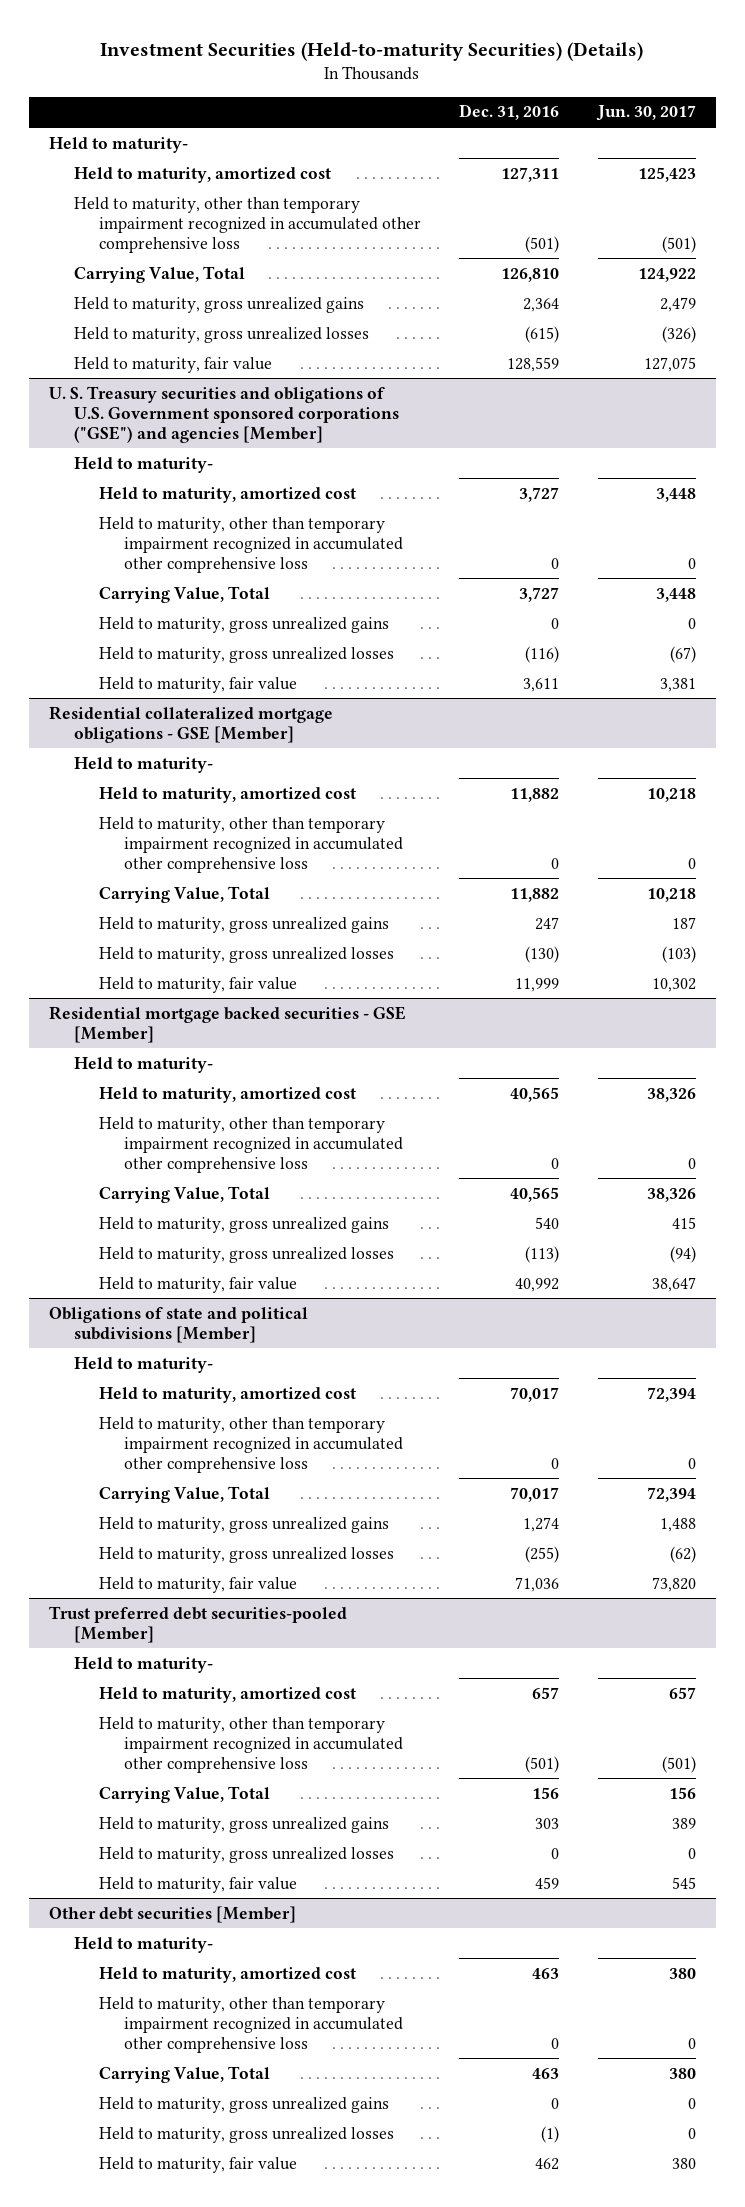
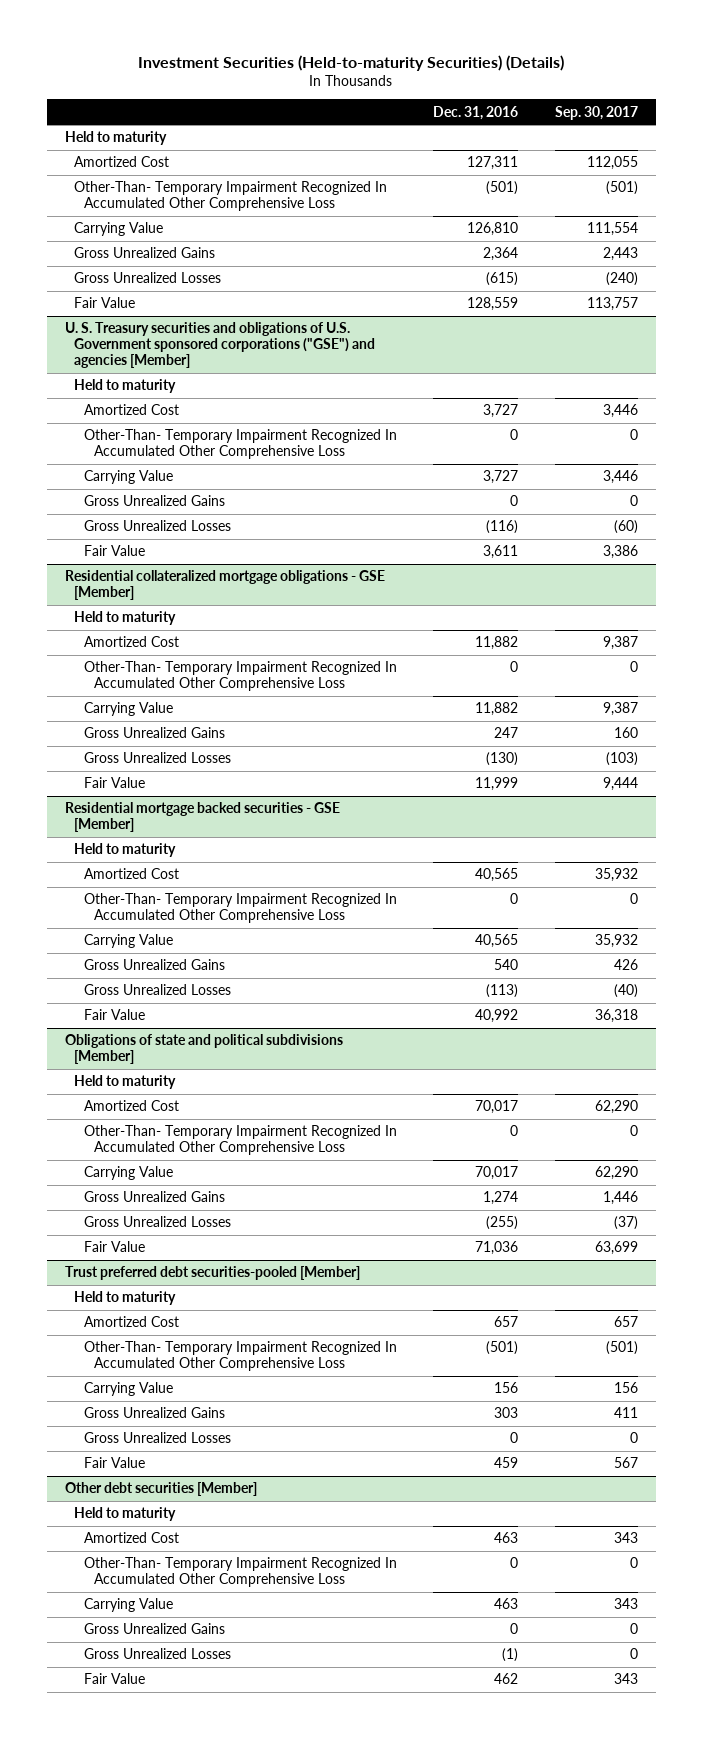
[596,105,697,122] Jun. 30, 2017 -> none
none -> [554,105,638,120] Sep. 30, 2017
[48,136,188,153] Held to maturity- -> [64,131,167,146] Held to maturity
[73,166,331,183] Held to maturity, amortized cost -> [74,156,170,168] Amortized Cost
[73,196,421,253] Held to maturity, other than temporary impairment recognized in accumulated other comprehensive loss -> [74,181,388,212] Other-Than- Temporary Impairment Recognized In Accumulated Other Comprehensive Loss
[73,265,245,283] Carrying Value, Total -> [74,222,164,237] Carrying Value
[73,296,364,313] Held to maturity, gross unrealized gains -> [74,247,216,259] Gross Unrealized Gains
[73,326,369,343] Held to maturity, gross unrealized losses -> [74,272,222,284] Gross Unrealized Losses
[73,356,272,373] Held to maturity, fair value -> [74,297,136,309] Fair Value
[73,456,213,473] Held to maturity- -> [74,379,177,394] Held to maturity
[98,486,356,503] Held to maturity, amortized cost -> [83,404,179,416] Amortized Cost
[98,516,403,573] Held to maturity, other than temporary impairment recognized in accumulated other comprehensive loss -> [83,429,397,460] Other-Than- Temporary Impairment Recognized In Accumulated Other Comprehensive Loss
[98,585,270,603] Carrying Value, Total -> [83,470,173,485] Carrying Value
[98,616,389,633] Held to maturity, gross unrealized gains -> [83,495,225,507] Gross Unrealized Gains
[98,646,394,663] Held to maturity, gross unrealized losses -> [83,520,231,532] Gross Unrealized Losses
[98,676,297,693] Held to maturity, fair value -> [83,545,145,557] Fair Value
[73,756,213,773] Held to maturity- -> [74,611,177,626] Held to maturity
[98,786,356,803] Held to maturity, amortized cost -> [83,636,179,648] Amortized Cost
[98,816,403,873] Held to maturity, other than temporary impairment recognized in accumulated other comprehensive loss -> [83,661,397,692] Other-Than- Temporary Impairment Recognized In Accumulated Other Comprehensive Loss
[98,885,270,903] Carrying Value, Total -> [83,702,173,717] Carrying Value
[98,916,389,933] Held to maturity, gross unrealized gains -> [83,727,225,739] Gross Unrealized Gains
[98,946,394,963] Held to maturity, gross unrealized losses -> [83,752,231,764] Gross Unrealized Losses
[98,976,297,993] Held to maturity, fair value -> [83,777,145,789] Fair Value
[73,1056,213,1073] Held to maturity- -> [74,843,177,858] Held to maturity
[98,1086,356,1103] Held to maturity, amortized cost -> [83,868,179,880] Amortized Cost
[98,1116,403,1173] Held to maturity, other than temporary impairment recognized in accumulated other comprehensive loss -> [83,893,397,924] Other-Than- Temporary Impairment Recognized In Accumulated Other Comprehensive Loss
[98,1185,270,1203] Carrying Value, Total -> [83,934,173,949] Carrying Value
[98,1216,389,1233] Held to maturity, gross unrealized gains -> [83,959,225,971] Gross Unrealized Gains
[98,1246,394,1263] Held to maturity, gross unrealized losses -> [83,984,231,996] Gross Unrealized Losses
[98,1276,297,1293] Held to maturity, fair value -> [83,1009,145,1021] Fair Value
[73,1356,213,1373] Held to maturity- -> [74,1075,177,1090] Held to maturity
[98,1386,356,1403] Held to maturity, amortized cost -> [83,1100,179,1112] Amortized Cost
[98,1416,403,1473] Held to maturity, other than temporary impairment recognized in accumulated other comprehensive loss -> [83,1125,397,1156] Other-Than- Temporary Impairment Recognized In Accumulated Other Comprehensive Loss
[98,1485,270,1503] Carrying Value, Total -> [83,1166,173,1181] Carrying Value
[98,1516,389,1533] Held to maturity, gross unrealized gains -> [83,1191,225,1203] Gross Unrealized Gains
[98,1546,394,1563] Held to maturity, gross unrealized losses -> [83,1216,231,1228] Gross Unrealized Losses
[98,1576,297,1593] Held to maturity, fair value -> [83,1241,145,1253] Fair Value
[73,1656,213,1673] Held to maturity- -> [74,1291,177,1306] Held to maturity
[98,1686,356,1703] Held to maturity, amortized cost -> [83,1316,179,1328] Amortized Cost
[98,1716,403,1773] Held to maturity, other than temporary impairment recognized in accumulated other comprehensive loss -> [83,1341,397,1372] Other-Than- Temporary Impairment Recognized In Accumulated Other Comprehensive Loss
[98,1785,270,1803] Carrying Value, Total -> [83,1382,173,1397] Carrying Value
[98,1816,389,1833] Held to maturity, gross unrealized gains -> [83,1407,225,1419] Gross Unrealized Gains
[98,1846,394,1863] Held to maturity, gross unrealized losses -> [83,1432,231,1444] Gross Unrealized Losses
[98,1876,297,1893] Held to maturity, fair value -> [83,1457,145,1469] Fair Value
[73,1936,213,1953] Held to maturity- -> [74,1507,177,1522] Held to maturity
[98,1966,356,1983] Held to maturity, amortized cost -> [83,1532,179,1544] Amortized Cost
[98,1996,403,2053] Held to maturity, other than temporary impairment recognized in accumulated other comprehensive loss -> [83,1557,397,1588] Other-Than- Temporary Impairment Recognized In Accumulated Other Comprehensive Loss
[98,2065,270,2083] Carrying Value, Total -> [83,1598,173,1613] Carrying Value
[98,2096,389,2113] Held to maturity, gross unrealized gains -> [83,1623,225,1635] Gross Unrealized Gains
[98,2126,394,2143] Held to maturity, gross unrealized losses -> [83,1648,231,1660] Gross Unrealized Losses
[98,2156,297,2173] Held to maturity, fair value -> [83,1673,145,1685] Fair Value

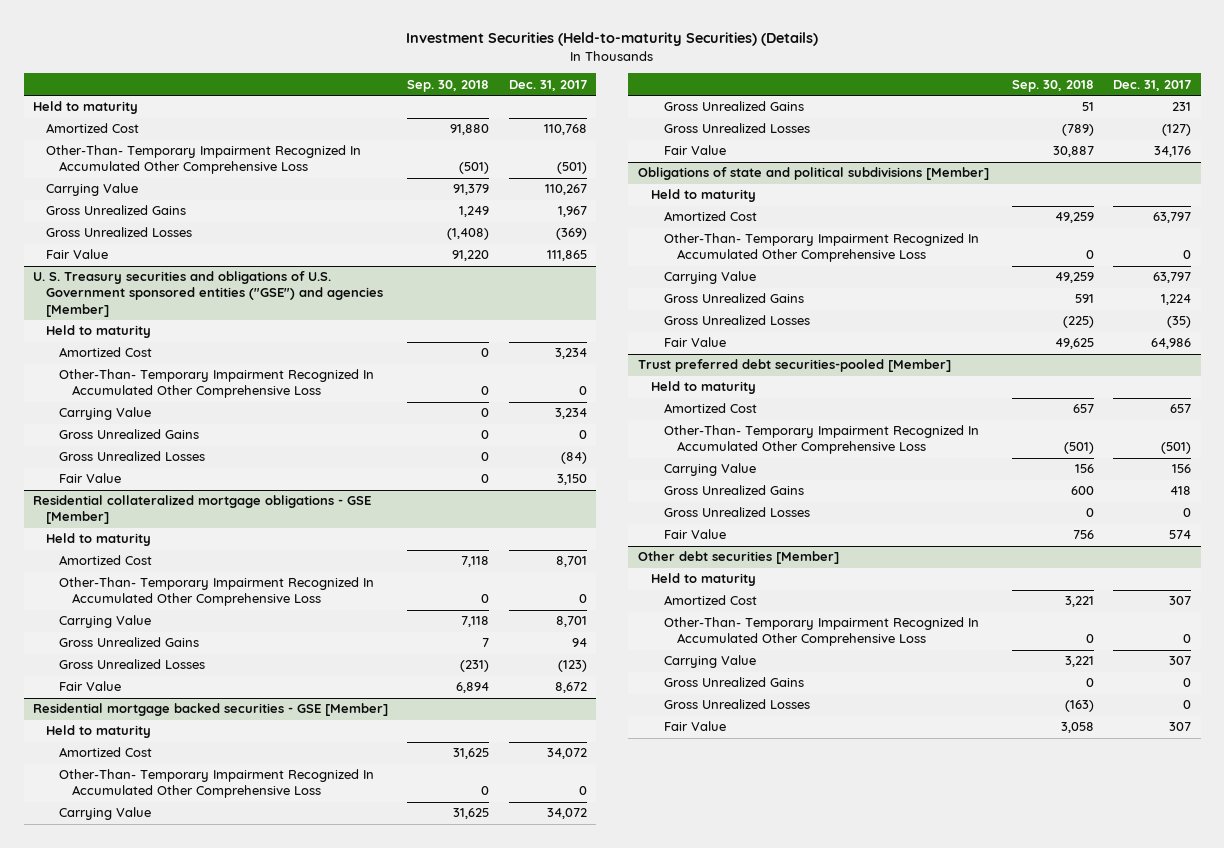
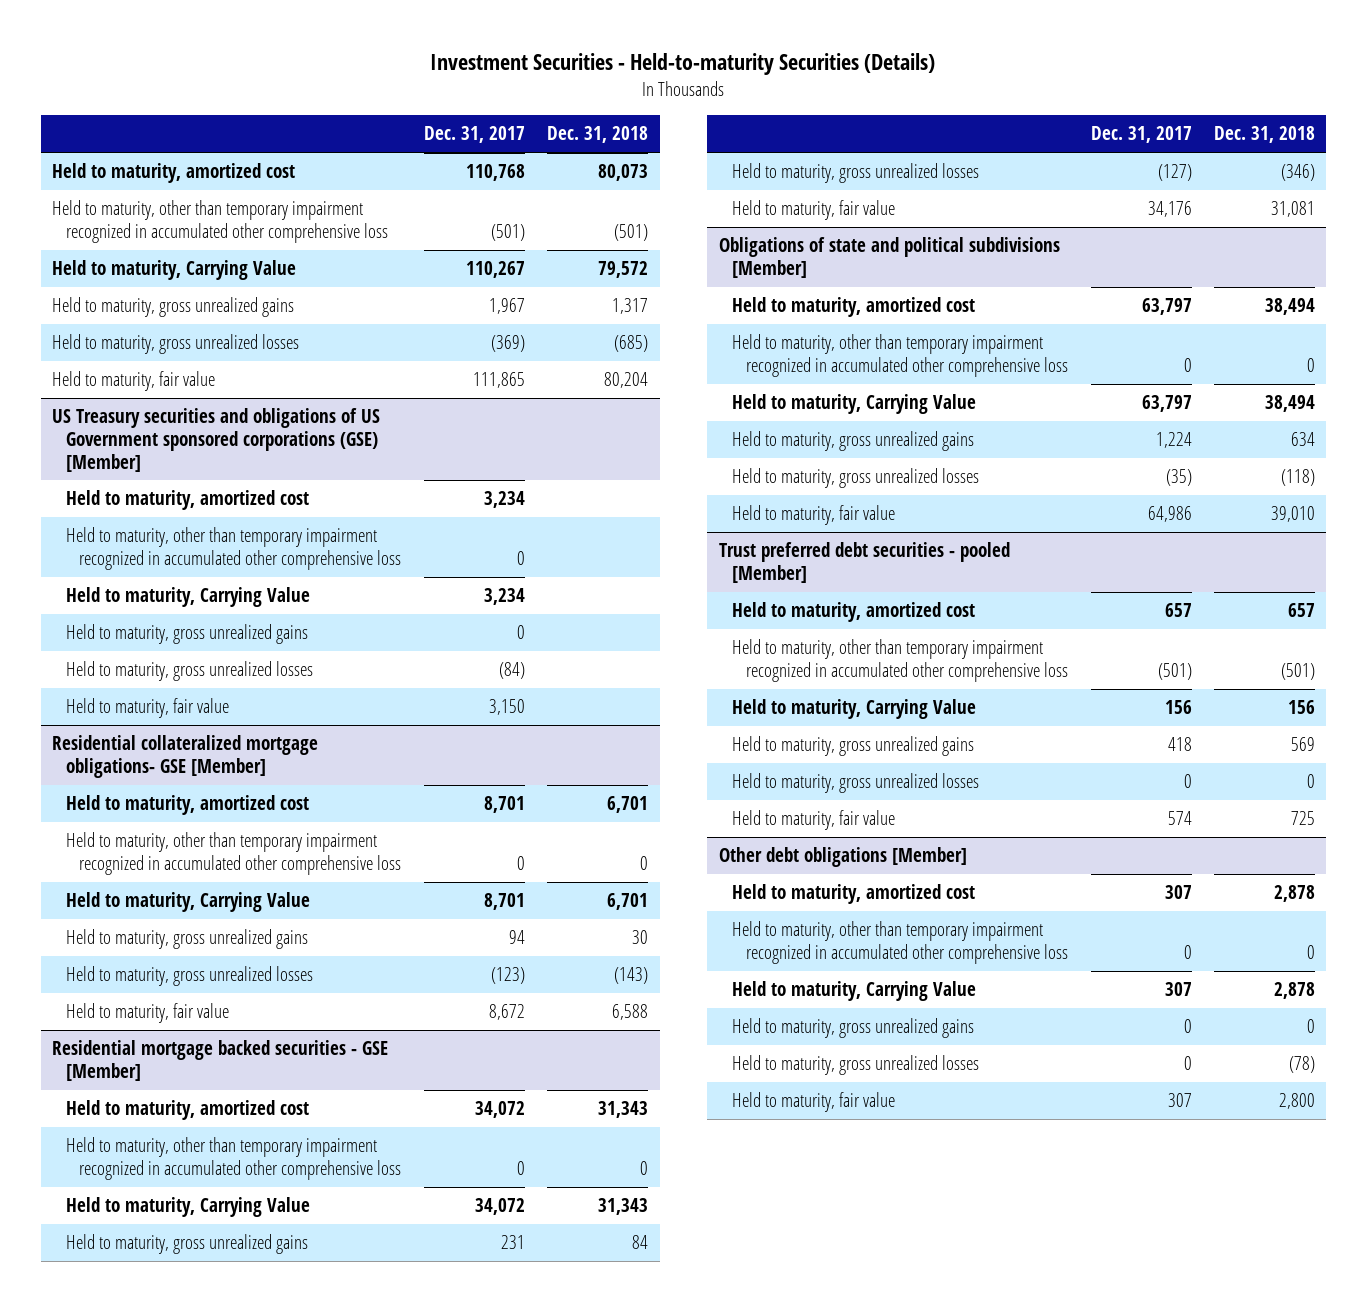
[406,32,819,47] Investment Securities (Held-to-maturity Securities) (Details) -> [430,53,936,76] Investment Securities - Held-to-maturity Securities (Details)
[407,79,490,92] Sep. 30, 2018 -> none
none -> [547,126,649,144] Dec. 31, 2018
[33,101,139,115] Held to maturity -> none
[46,325,152,339] Held to maturity -> none
[46,533,152,547] Held to maturity -> none
[46,123,140,134] Amortized Cost -> [51,163,295,184] Held to maturity, amortized cost
[46,145,362,175] Other-Than- Temporary Impairment Recognized In Accumulated Other Comprehensive Loss -> [51,200,388,244] Held to maturity, other than temporary impairment recognized in accumulated other comprehensive loss
[46,183,139,197] Carrying Value -> [51,260,296,281] Held to maturity, Carrying Value
[46,205,187,216] Gross Unrealized Gains -> [51,297,294,318] Held to maturity, gross unrealized gains
[46,227,193,238] Gross Unrealized Losses -> [51,334,299,355] Held to maturity, gross unrealized losses
[46,249,109,260] Fair Value -> [51,371,215,392] Held to maturity, fair value
[33,271,384,317] U. S. Treasury securities and obligations of U.S. Government sponsored entities ("GSE") and agencies [Member] -> [51,408,380,472] US Treasury securities and obligations of US Government sponsored corporations (GSE) [Member]
[59,347,153,358] Amortized Cost -> [65,490,309,511] Held to maturity, amortized cost
[59,369,375,399] Other-Than- Temporary Impairment Recognized In Accumulated Other Comprehensive Loss -> [65,527,402,571] Held to maturity, other than temporary impairment recognized in accumulated other comprehensive loss
[59,407,152,421] Carrying Value -> [65,587,310,608] Held to maturity, Carrying Value
[59,429,200,440] Gross Unrealized Gains -> [65,624,308,645] Held to maturity, gross unrealized gains
[59,451,206,462] Gross Unrealized Losses -> [65,661,313,682] Held to maturity, gross unrealized losses
[59,473,122,484] Fair Value -> [65,698,229,719] Held to maturity, fair value
[33,495,372,525] Residential collateralized mortgage obligations - GSE [Member] -> [51,735,318,779] Residential collateralized mortgage obligations- GSE [Member]
[59,555,153,566] Amortized Cost -> [65,795,309,816] Held to maturity, amortized cost
[59,577,375,607] Other-Than- Temporary Impairment Recognized In Accumulated Other Comprehensive Loss -> [65,832,402,876] Held to maturity, other than temporary impairment recognized in accumulated other comprehensive loss
[59,615,152,629] Carrying Value -> [65,892,310,913] Held to maturity, Carrying Value
[59,637,200,648] Gross Unrealized Gains -> [65,929,308,950] Held to maturity, gross unrealized gains
[59,659,206,670] Gross Unrealized Losses -> [65,966,313,987] Held to maturity, gross unrealized losses
[59,681,122,692] Fair Value -> [65,1003,229,1024] Held to maturity, fair value
[46,725,152,739] Held to maturity -> none
[59,747,153,758] Amortized Cost -> [65,1100,309,1121] Held to maturity, amortized cost
[59,769,375,799] Other-Than- Temporary Impairment Recognized In Accumulated Other Comprehensive Loss -> [65,1137,402,1181] Held to maturity, other than temporary impairment recognized in accumulated other comprehensive loss
[59,807,152,821] Carrying Value -> [65,1197,310,1218] Held to maturity, Carrying Value
[663,101,804,112] Gross Unrealized Gains -> [65,1234,308,1255] Held to maturity, gross unrealized gains
[663,123,810,134] Gross Unrealized Losses -> [732,163,980,184] Held to maturity, gross unrealized losses
[663,145,726,156] Fair Value -> [732,200,896,221] Held to maturity, fair value
[650,189,756,203] Held to maturity -> none
[650,381,756,395] Held to maturity -> none
[650,573,756,587] Held to maturity -> none
[663,211,757,222] Amortized Cost -> [732,297,976,318] Held to maturity, amortized cost
[663,233,979,263] Other-Than- Temporary Impairment Recognized In Accumulated Other Comprehensive Loss -> [732,334,1069,378] Held to maturity, other than temporary impairment recognized in accumulated other comprehensive loss
[663,271,756,285] Carrying Value -> [732,394,977,415] Held to maturity, Carrying Value
[663,293,804,304] Gross Unrealized Gains -> [732,431,975,452] Held to maturity, gross unrealized gains
[663,315,810,326] Gross Unrealized Losses -> [732,468,980,489] Held to maturity, gross unrealized losses
[663,337,726,348] Fair Value -> [732,505,896,526] Held to maturity, fair value
[637,359,951,373] Trust preferred debt securities-pooled [Member] -> [718,542,1010,584] Trust preferred debt securities - pooled [Member]
[663,403,757,414] Amortized Cost -> [732,602,976,623] Held to maturity, amortized cost
[663,425,979,455] Other-Than- Temporary Impairment Recognized In Accumulated Other Comprehensive Loss -> [732,639,1069,683] Held to maturity, other than temporary impairment recognized in accumulated other comprehensive loss
[663,463,756,477] Carrying Value -> [732,699,977,720] Held to maturity, Carrying Value
[663,485,804,496] Gross Unrealized Gains -> [732,736,975,757] Held to maturity, gross unrealized gains
[663,507,810,518] Gross Unrealized Losses -> [732,773,980,794] Held to maturity, gross unrealized losses
[663,529,726,540] Fair Value -> [732,810,896,831] Held to maturity, fair value
[637,551,839,565] Other debt securities [Member] -> [718,847,967,868] Other debt obligations [Member]
[663,595,757,606] Amortized Cost -> [732,884,976,905] Held to maturity, amortized cost
[663,617,979,647] Other-Than- Temporary Impairment Recognized In Accumulated Other Comprehensive Loss -> [732,921,1069,965] Held to maturity, other than temporary impairment recognized in accumulated other comprehensive loss
[663,655,756,669] Carrying Value -> [732,981,977,1002] Held to maturity, Carrying Value
[663,677,804,688] Gross Unrealized Gains -> [732,1018,975,1039] Held to maturity, gross unrealized gains
[663,699,810,710] Gross Unrealized Losses -> [732,1055,980,1076] Held to maturity, gross unrealized losses
[663,721,726,732] Fair Value -> [732,1092,896,1113] Held to maturity, fair value

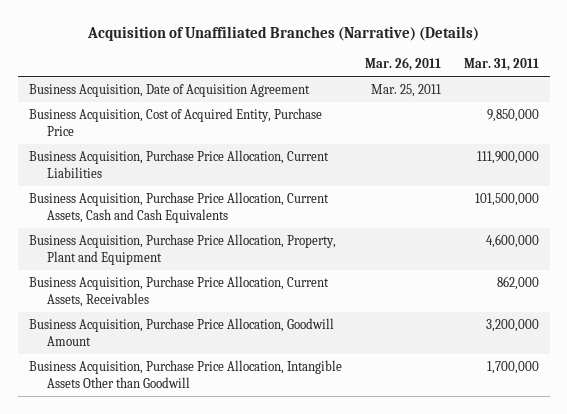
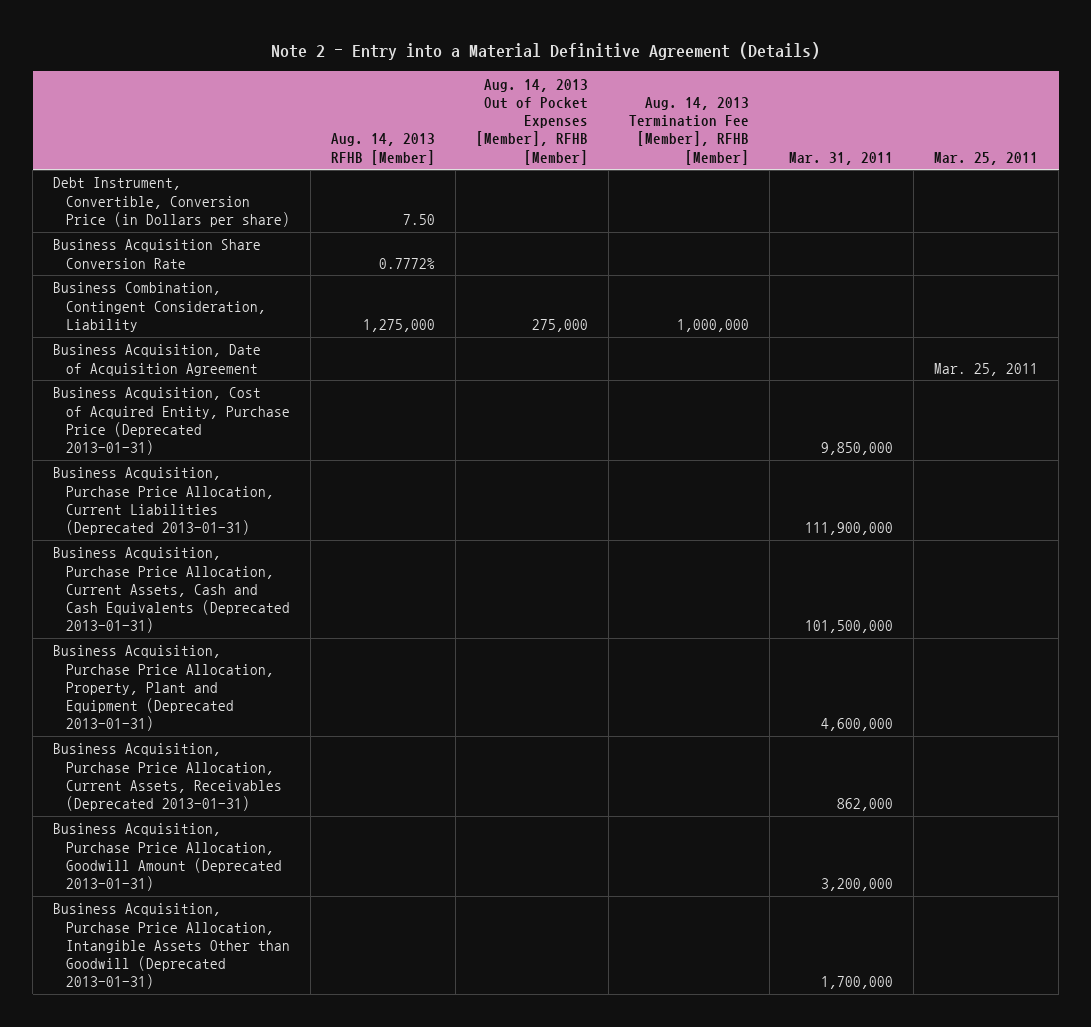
[86,26,479,42] Acquisition of Unaffiliated Branches (Narrative) (Details) -> [270,42,820,61] Note 2 - Entry into a Material Definitive Agreement (Details)
[364,57,441,72] Mar. 26, 2011 -> none
none -> [331,133,436,165] Aug. 14, 2013 RFHB [Member]
none -> [475,78,588,165] Aug. 14, 2013 Out of Pocket Expenses [Member], RFHB [Member]
none -> [628,96,749,165] Aug. 14, 2013 Termination Fee [Member], RFHB [Member]
none -> [934,151,1039,165] Mar. 25, 2011
none -> [53,177,291,227] Debt Instrument, Convertible, Conversion Price (in Dollars per share)
none -> [53,239,262,269] Business Acquisition Share Conversion Rate
none -> [53,282,267,332] Business Combination, Contingent Consideration, Liability
[28,108,322,137] Business Acquisition, Cost of Acquired Entity, Purchase Price -> [53,387,291,456] Business Acquisition, Cost of Acquired Entity, Purchase Price (Deprecated 2013-01-31)
[28,150,329,179] Business Acquisition, Purchase Price Allocation, Current Liabilities -> [53,467,275,536] Business Acquisition, Purchase Price Allocation, Current Liabilities (Deprecated 2013-01-31)
[28,192,329,224] Business Acquisition, Purchase Price Allocation, Current Assets, Cash and Cash Equivalents -> [53,547,291,634] Business Acquisition, Purchase Price Allocation, Current Assets, Cash and Cash Equivalents (Deprecated 2013-01-31)
[28,234,336,266] Business Acquisition, Purchase Price Allocation, Property, Plant and Equipment -> [53,645,275,732] Business Acquisition, Purchase Price Allocation, Property, Plant and Equipment (Deprecated 2013-01-31)
[28,276,329,308] Business Acquisition, Purchase Price Allocation, Current Assets, Receivables -> [53,743,283,812] Business Acquisition, Purchase Price Allocation, Current Assets, Receivables (Deprecated 2013-01-31)
[28,318,334,347] Business Acquisition, Purchase Price Allocation, Goodwill Amount -> [53,823,283,892] Business Acquisition, Purchase Price Allocation, Goodwill Amount (Deprecated 2013-01-31)
[28,360,342,389] Business Acquisition, Purchase Price Allocation, Intangible Assets Other than Goodwill -> [53,903,291,990] Business Acquisition, Purchase Price Allocation, Intangible Assets Other than Goodwill (Deprecated 2013-01-31)

